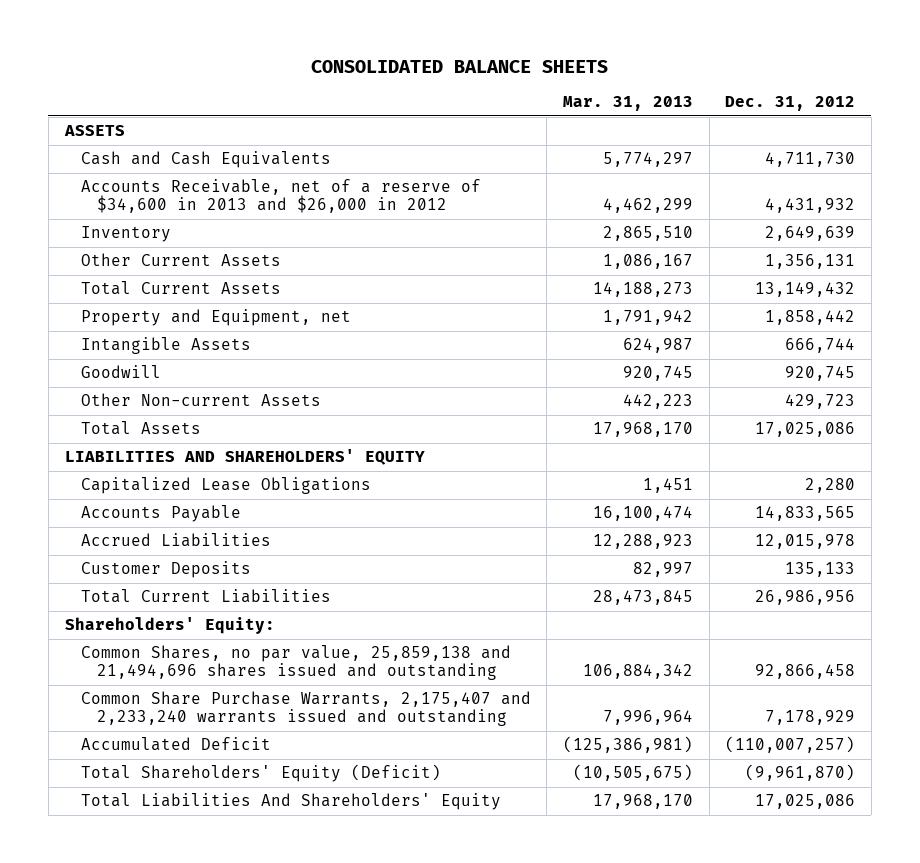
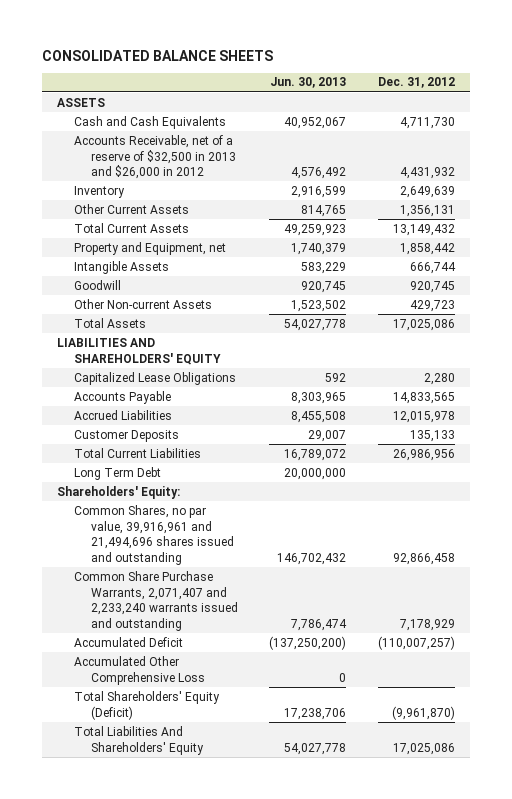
[563,96,694,112] Mar. 31, 2013 -> none
none -> [270,77,347,89] Jun. 30, 2013
[80,179,481,214] Accounts Receivable, net of a reserve of $34,600 in 2013 and $26,000 in 2012 -> [74,134,237,180] Accounts Receivable, net of a reserve of $32,500 in 2013 and $26,000 in 2012
none -> [74,466,162,480] Long Term Debt
[80,645,511,681] Common Shares, no par value, 25,859,138 and 21,494,696 shares issued and outstanding -> [74,504,235,566] Common Shares, no par value, 39,916,961 and 21,494,696 shares issued and outstanding
[80,691,531,727] Common Share Purchase Warrants, 2,175,407 and 2,233,240 warrants issued and outstanding -> [74,570,239,632] Common Share Purchase Warrants, 2,071,407 and 2,233,240 warrants issued and outstanding
none -> [74,655,206,685] Accumulated Other Comprehensive Loss

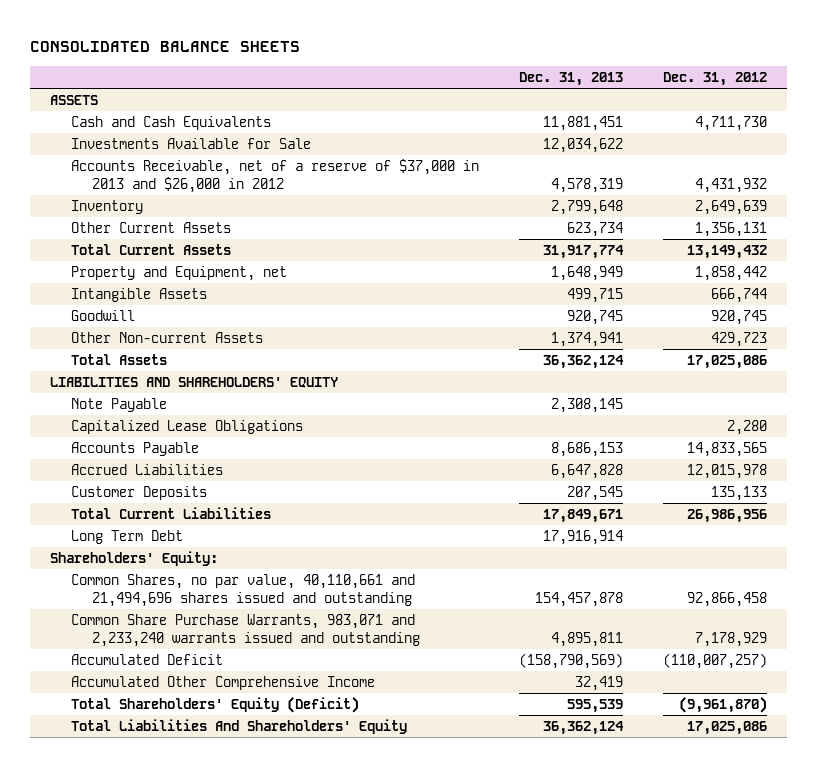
[270,77,347,89] Jun. 30, 2013 -> none
none -> [519,72,624,87] Dec. 31, 2013
none -> [71,137,312,149] Investments Available for Sale
[74,134,237,180] Accounts Receivable, net of a reserve of $32,500 in 2013 and $26,000 in 2012 -> [71,158,480,193] Accounts Receivable, net of a reserve of $37,000 in 2013 and $26,000 in 2012
none -> [71,397,168,412] Note Payable
[74,504,235,566] Common Shares, no par value, 39,916,961 and 21,494,696 shares issued and outstanding -> [71,573,416,607] Common Shares, no par value, 40,110,661 and 21,494,696 shares issued and outstanding
[74,570,239,632] Common Share Purchase Warrants, 2,071,407 and 2,233,240 warrants issued and outstanding -> [71,613,421,647] Common Share Purchase Warrants, 983,071 and 2,233,240 warrants issued and outstanding
[74,655,206,685] Accumulated Other Comprehensive Loss -> [71,675,376,690] Accumulated Other Comprehensive Income

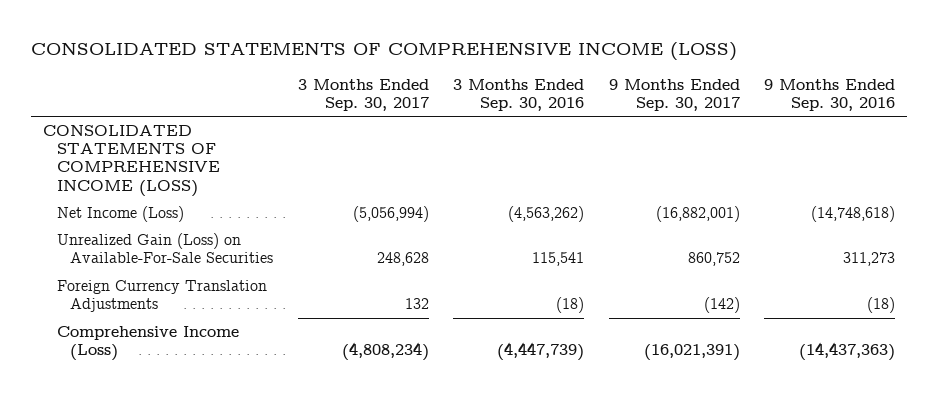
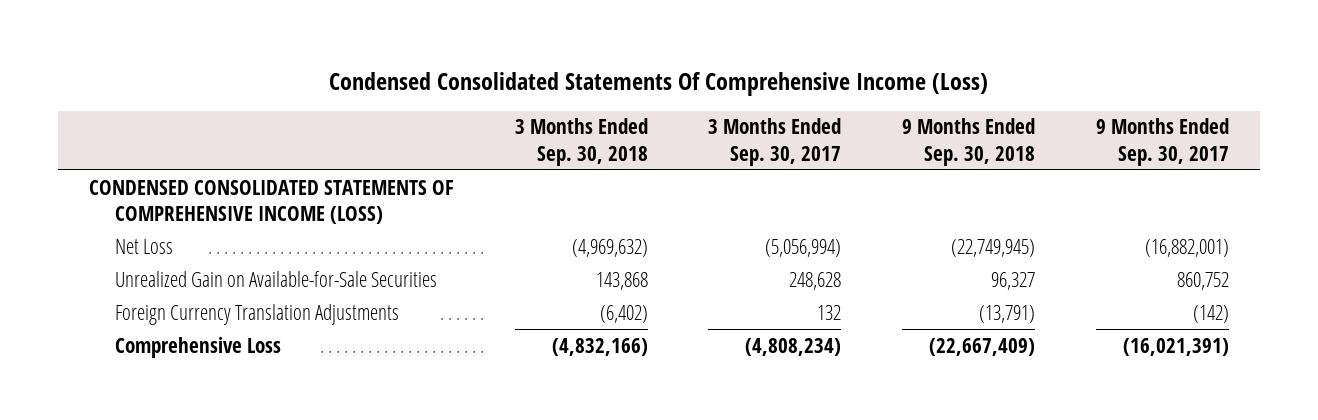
[31,42,738,62] CONSOLIDATED STATEMENTS OF COMPREHENSIVE INCOME (LOSS) -> [329,72,989,97] Condensed Consolidated Statements Of Comprehensive Income (Loss)
[453,78,585,111] 3 Months Ended Sep. 30, 2016 -> none
[763,78,895,111] 9 Months Ended Sep. 30, 2016 -> none
none -> [514,118,648,166] 3 Months Ended Sep. 30, 2018
none -> [902,118,1036,166] 9 Months Ended Sep. 30, 2018
[43,125,220,197] CONSOLIDATED STATEMENTS OF COMPREHENSIVE INCOME (LOSS) -> [88,179,454,225] CONDENSED CONSOLIDATED STATEMENTS OF COMPREHENSIVE INCOME (LOSS)
[56,206,184,223] Net Income (Loss) -> [115,238,174,254] Net Loss
[56,233,274,264] Unrealized Gain (Loss) on Available-For-Sale Securities -> [115,270,438,287] Unrealized Gain on Available-for-Sale Securities
[56,326,239,362] Comprehensive Income (Loss) -> [115,336,282,358] Comprehensive Loss

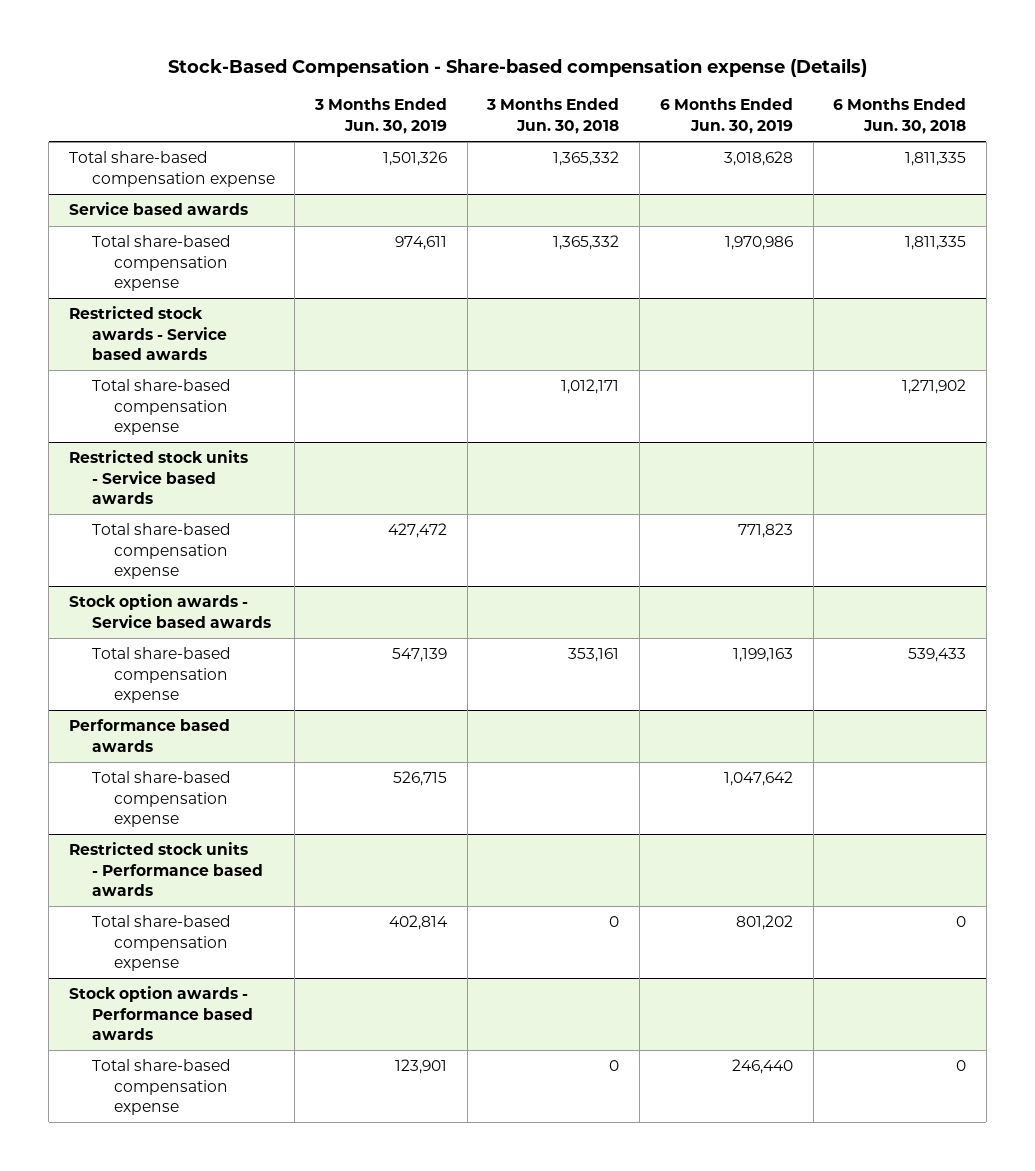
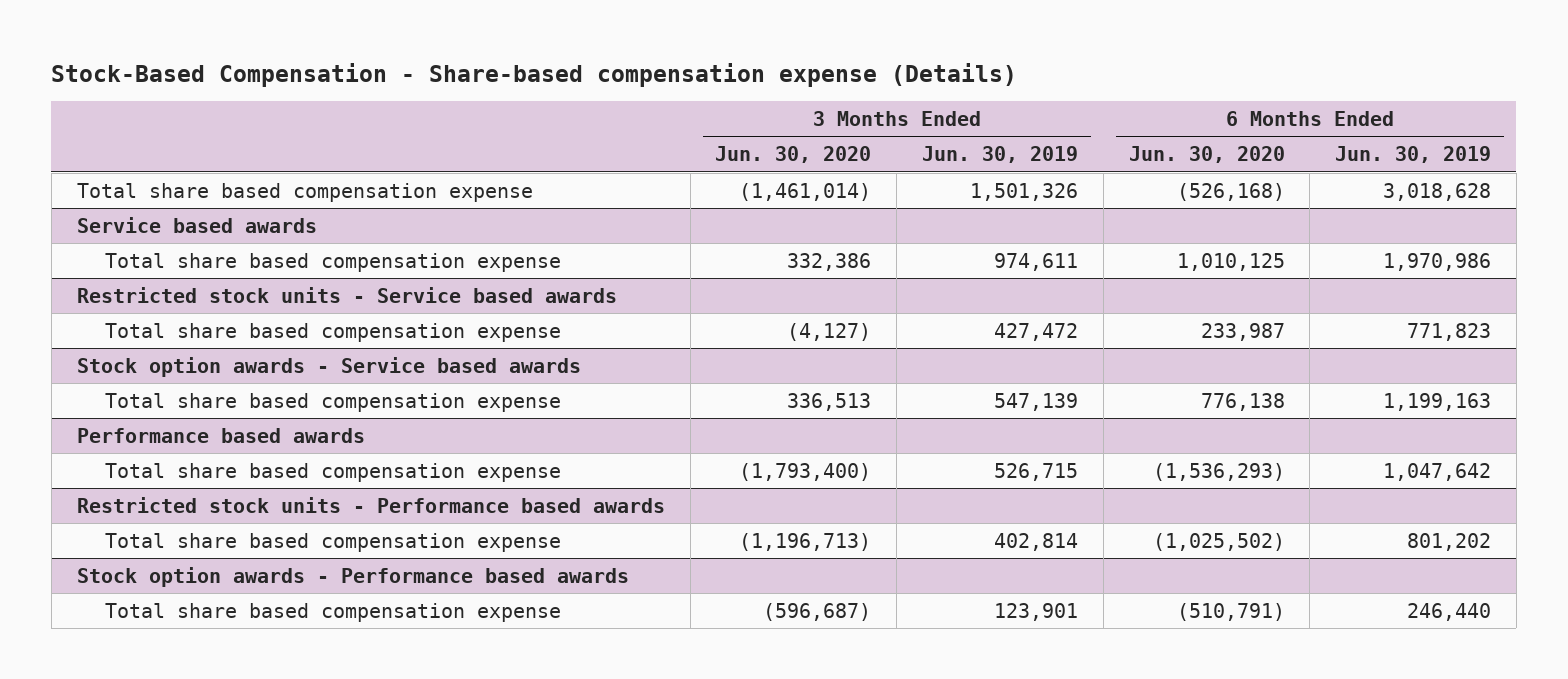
[486,98,620,134] 3 Months Ended Jun. 30, 2018 -> none
[833,98,967,134] 6 Months Ended Jun. 30, 2018 -> none
none -> [715,146,872,164] Jun. 30, 2020
none -> [1128,146,1285,164] Jun. 30, 2020
[69,151,275,187] Total share-based compensation expense -> [76,182,533,202] Total share based compensation expense
[69,306,227,361] Restricted stock awards - Service based awards -> none
[91,379,231,436] Total share-based compensation expense -> none
[91,235,231,292] Total share-based compensation expense -> [105,252,562,272] Total share based compensation expense
[91,523,231,580] Total share-based compensation expense -> [105,322,562,342] Total share based compensation expense
[91,647,231,704] Total share-based compensation expense -> [105,392,562,412] Total share based compensation expense
[91,771,231,828] Total share-based compensation expense -> [105,462,562,482] Total share based compensation expense
[91,915,231,972] Total share-based compensation expense -> [105,532,562,552] Total share based compensation expense
[91,1059,231,1116] Total share-based compensation expense -> [105,602,562,622] Total share based compensation expense

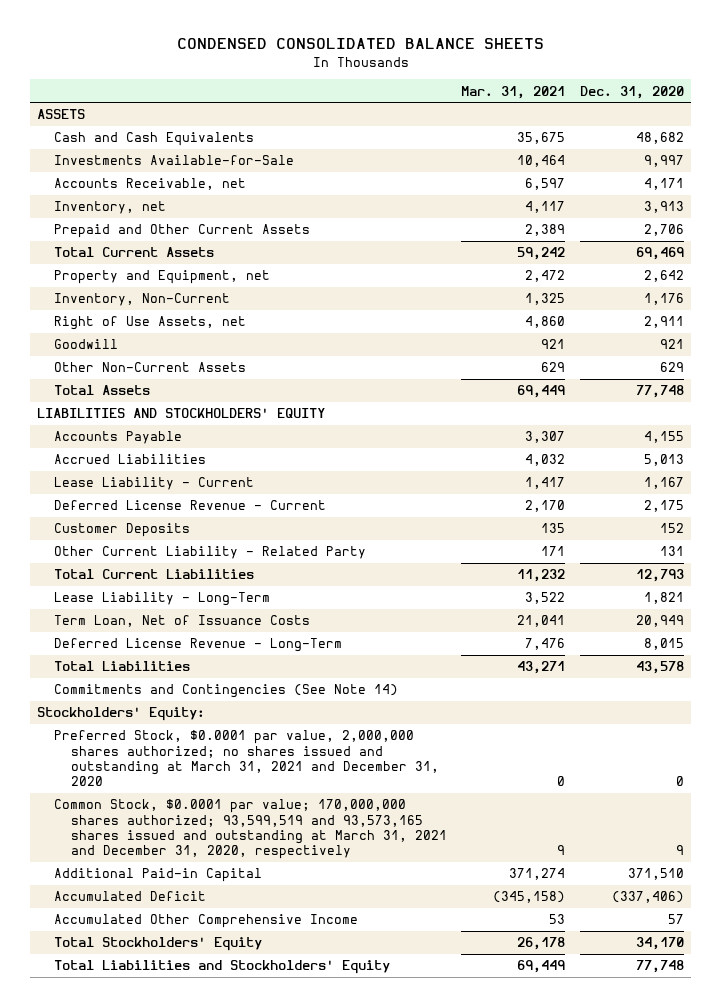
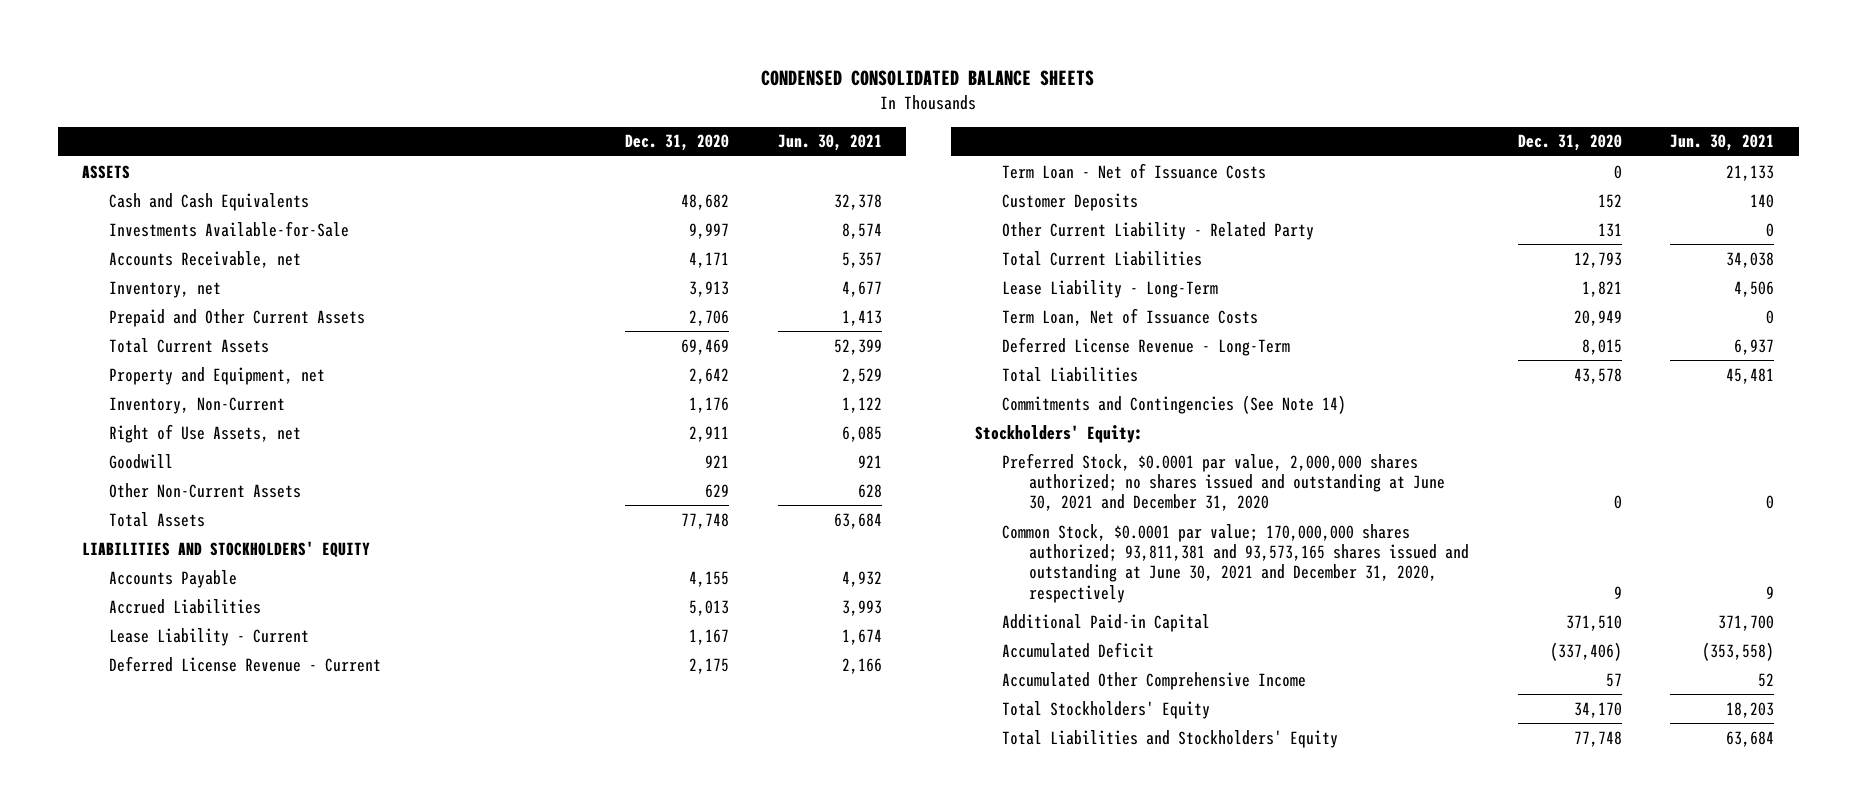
[461,85,566,99] Mar. 31, 2021 -> none
none -> [777,134,882,152] Jun. 30, 2021
none -> [1001,162,1266,179] Term Loan - Net of Issuance Costs
[54,730,439,786] Preferred Stock, $0.0001 par value, 2,000,000 shares authorized; no shares issued and outstanding at March 31, 2021 and December 31, 2020 -> [1001,452,1445,512] Preferred Stock, $0.0001 par value, 2,000,000 shares authorized; no shares issued and outstanding at June 30, 2021 and December 31, 2020
[54,799,447,859] Common Stock, $0.0001 par value; 170,000,000 shares authorized; 93,599,519 and 93,573,165 shares issued and outstanding at March 31, 2021 and December 31, 2020, respectively -> [1001,523,1469,603] Common Stock, $0.0001 par value; 170,000,000 shares authorized; 93,811,381 and 93,573,165 shares issued and outstanding at June 30, 2021 and December 31, 2020, respectively

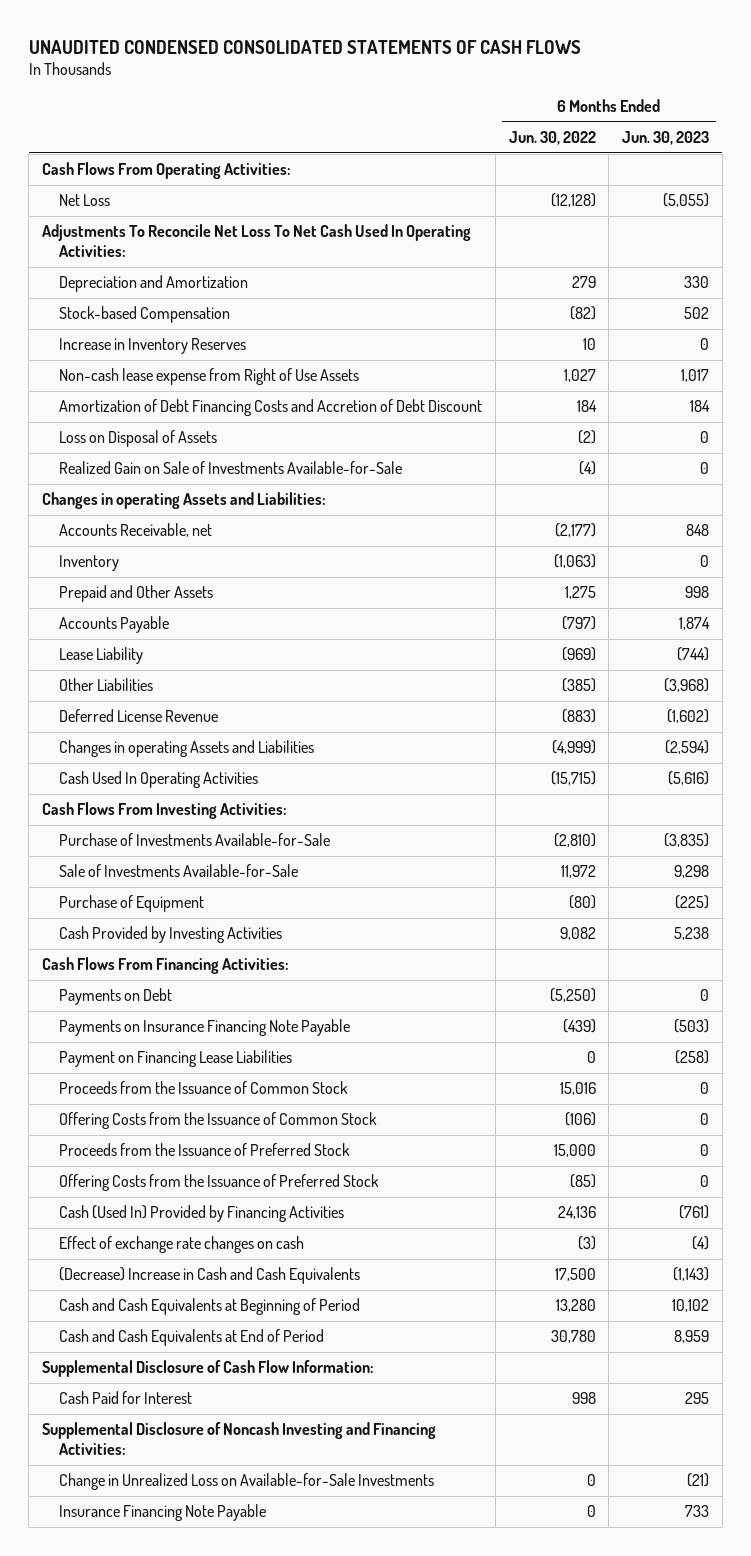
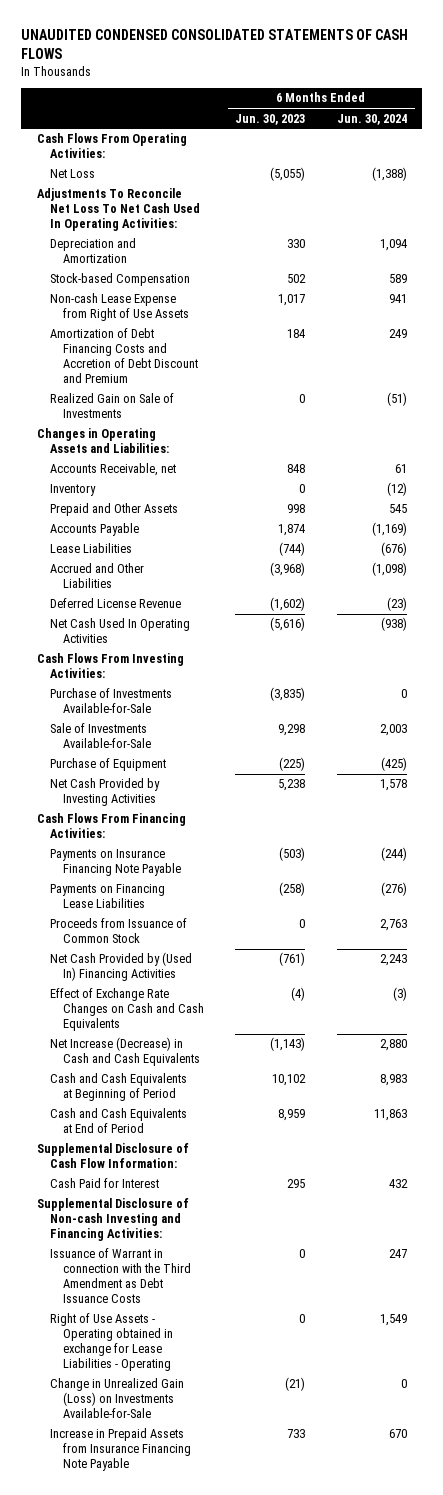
[508,131,596,146] Jun. 30, 2022 -> none
none -> [336,113,407,125] Jun. 30, 2024
[59,338,247,355] Increase in Inventory Reserves -> none
[59,430,218,448] Loss on Disposal of Assets -> none
[59,368,360,386] Non-cash lease expense from Right of Use Assets -> [49,293,190,322] Non-cash Lease Expense from Right of Use Assets
[59,399,483,417] Amortization of Debt Financing Costs and Accretion of Debt Discount -> [49,328,199,384] Amortization of Debt Financing Costs and Accretion of Debt Discount and Premium
[59,461,403,475] Realized Gain on Sale of Investments Available-for-Sale -> [49,393,174,419] Realized Gain on Sale of Investments
[41,492,326,510] Changes in operating Assets and Liabilities: -> [36,428,169,454] Changes in Operating Assets and Liabilities:
[59,647,144,665] Lease Liability -> [49,543,132,554] Lease Liabilities
[59,678,154,692] Other Liabilities -> [49,563,144,589] Accrued and Other Liabilities
[59,740,315,758] Changes in operating Assets and Liabilities -> none
[59,771,259,789] Cash Used In Operating Activities -> [49,618,190,644] Net Cash Used In Operating Activities
[59,926,283,944] Cash Provided by Investing Activities -> [49,778,160,807] Net Cash Provided by Investing Activities
[59,988,173,1006] Payments on Debt -> none
[59,1112,378,1130] Offering Costs from the Issuance of Common Stock -> none
[59,1143,351,1157] Proceeds from the Issuance of Preferred Stock -> none
[59,1174,380,1192] Offering Costs from the Issuance of Preferred Stock -> none
[59,1050,293,1068] Payment on Financing Lease Liabilities -> [49,884,165,909] Payments on Financing Lease Liabilities
[59,1081,349,1095] Proceeds from the Issuance of Common Stock -> [49,918,187,944] Proceeds from Issuance of Common Stock
[59,1205,345,1223] Cash (Used In) Provided by Financing Activities -> [49,952,192,982] Net Cash Provided by (Used In) Financing Activities
[59,1236,305,1254] Effect of exchange rate changes on cash -> [49,988,205,1032] Effect of Exchange Rate Changes on Cash and Cash Equivalents
[59,1267,361,1285] (Decrease) Increase in Cash and Cash Equivalents -> [49,1037,201,1067] Net Increase (Decrease) in Cash and Cash Equivalents
[41,1422,436,1456] Supplemental Disclosure of Noncash Investing and Financing Activities: -> [36,1198,189,1242] Supplemental Disclosure of Non-cash Investing and Financing Activities:
none -> [49,1248,192,1304] Issuance of Warrant in connection with the Third Amendment as Debt Issuance Costs
none -> [49,1313,174,1372] Right of Use Assets - Operating obtained in exchange for Lease Liabilities - Operating
[59,1473,435,1491] Change in Unrealized Loss on Available-for-Sale Investments -> [49,1378,184,1419] Change in Unrealized Gain (Loss) on Investments Available-for-Sale
[59,1504,267,1522] Insurance Financing Note Payable -> [49,1428,192,1472] Increase in Prepaid Assets from Insurance Financing Note Payable

